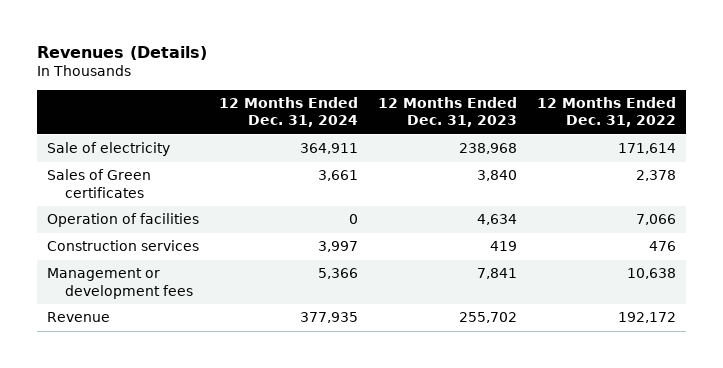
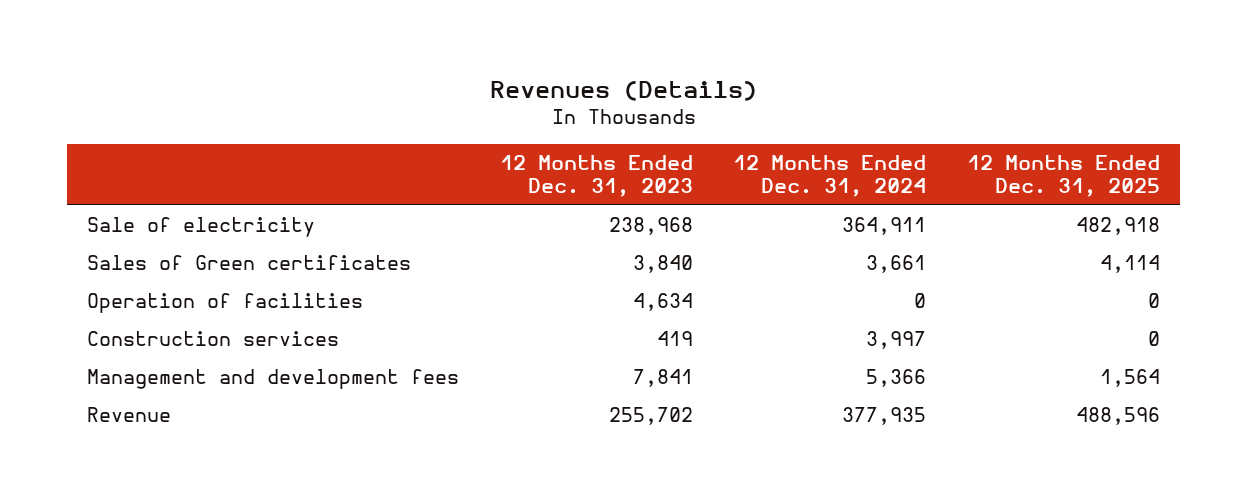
[537,96,677,128] 12 Months Ended Dec. 31, 2022 -> none
none -> [966,155,1160,198] 12 Months Ended Dec. 31, 2025
[46,268,193,299] Management or development fees -> [87,369,460,390] Management and development fees

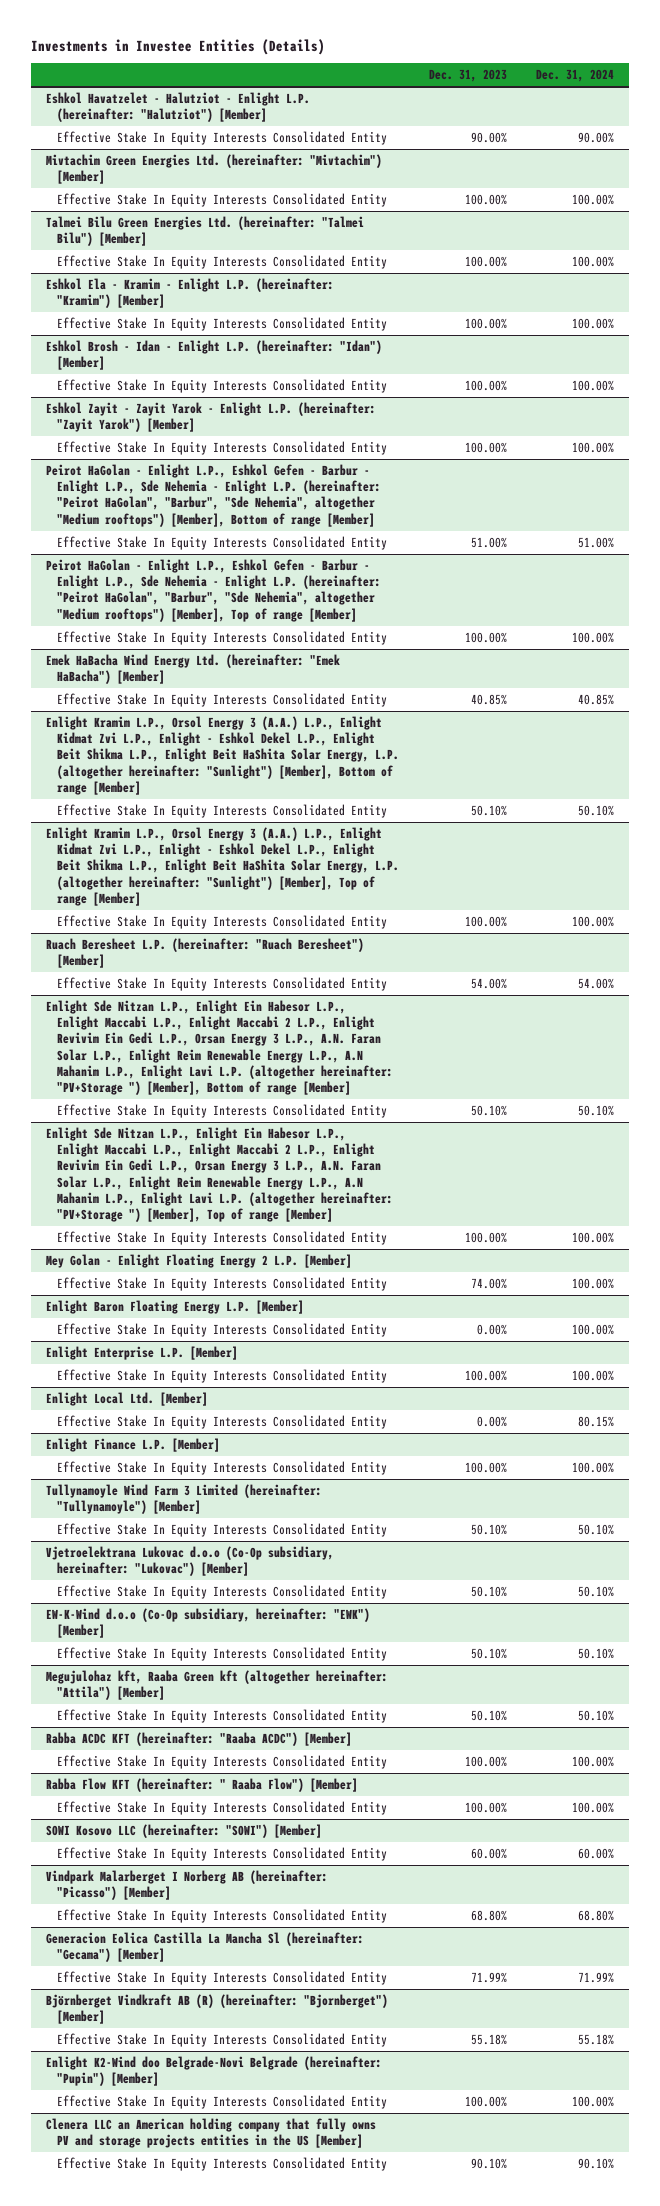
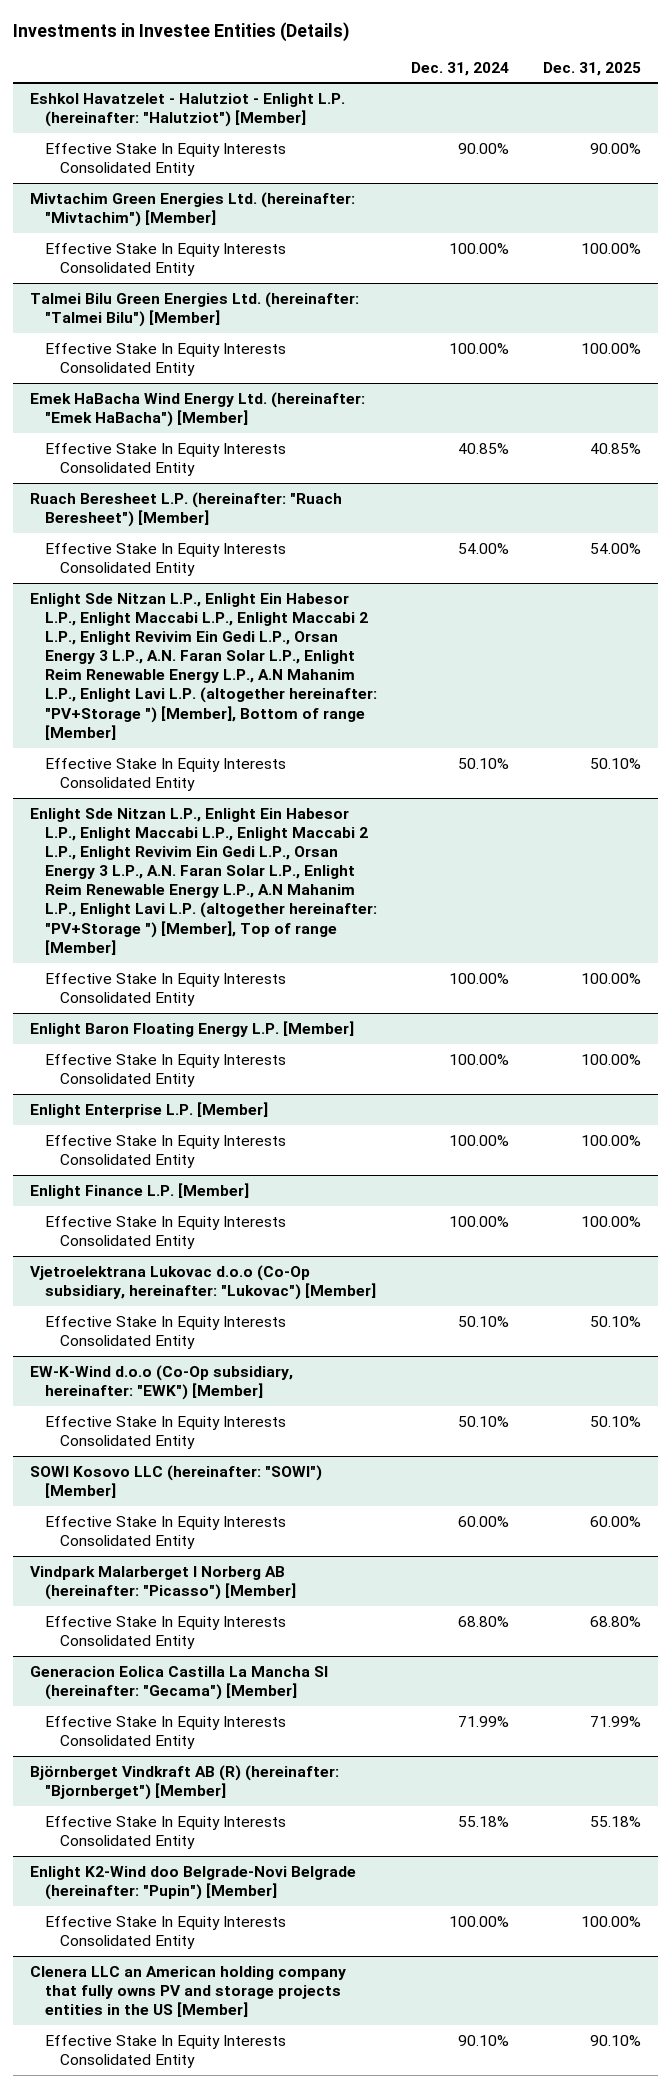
[428,69,507,83] Dec. 31, 2023 -> none
none -> [542,61,641,76] Dec. 31, 2025
[45,277,334,309] Eshkol Ela - Kramim - Enlight L.P. (hereinafter: "Kramim") [Member] -> none
[57,316,388,331] Effective Stake In Equity Interests Consolidated Entity -> none
[45,339,382,371] Eshkol Brosh - Idan - Enlight L.P. (hereinafter: "Idan") [Member] -> none
[57,378,388,393] Effective Stake In Equity Interests Consolidated Entity -> none
[45,401,376,433] Eshkol Zayit - Zayit Yarok - Enlight L.P. (hereinafter: "Zayit Yarok") [Member] -> none
[57,440,388,455] Effective Stake In Equity Interests Consolidated Entity -> none
[45,463,382,527] Peirot HaGolan - Enlight L.P., Eshkol Gefen - Barbur - Enlight L.P., Sde Nehemia - Enlight L.P. (hereinafter: "Peirot HaGolan", "Barbur", "Sde Nehemia", altogether "Medium rooftops") [Member], Bottom of range [Member] -> none
[57,535,388,550] Effective Stake In Equity Interests Consolidated Entity -> none
[45,558,382,622] Peirot HaGolan - Enlight L.P., Eshkol Gefen - Barbur - Enlight L.P., Sde Nehemia - Enlight L.P. (hereinafter: "Peirot HaGolan", "Barbur", "Sde Nehemia", altogether "Medium rooftops") [Member], Top of range [Member] -> none
[57,630,388,645] Effective Stake In Equity Interests Consolidated Entity -> none
[45,715,400,796] Enlight Kramim L.P., Orsol Energy 3 (A.A.) L.P., Enlight Kidmat Zvi L.P., Enlight - Eshkol Dekel L.P., Enlight Beit Shikma L.P., Enlight Beit HaShita Solar Energy, L.P. (altogether hereinafter: "Sunlight") [Member], Bottom of range [Member] -> none
[57,803,388,818] Effective Stake In Equity Interests Consolidated Entity -> none
[45,826,400,907] Enlight Kramim L.P., Orsol Energy 3 (A.A.) L.P., Enlight Kidmat Zvi L.P., Enlight - Eshkol Dekel L.P., Enlight Beit Shikma L.P., Enlight Beit HaShita Solar Energy, L.P. (altogether hereinafter: "Sunlight") [Member], Top of range [Member] -> none
[57,914,388,929] Effective Stake In Equity Interests Consolidated Entity -> none
[45,1253,352,1268] Mey Golan - Enlight Floating Energy 2 L.P. [Member] -> none
[57,1276,388,1291] Effective Stake In Equity Interests Consolidated Entity -> none
[45,1391,208,1406] Enlight Local Ltd. [Member] -> none
[57,1414,388,1429] Effective Stake In Equity Interests Consolidated Entity -> none
[45,1483,322,1515] Tullynamoyle Wind Farm 3 Limited (hereinafter: "Tullynamoyle") [Member] -> none
[57,1522,388,1537] Effective Stake In Equity Interests Consolidated Entity -> none
[45,1669,388,1701] Megujulohaz kft, Raaba Green kft (altogether hereinafter: "Attila") [Member] -> none
[57,1708,388,1723] Effective Stake In Equity Interests Consolidated Entity -> none
[45,1731,352,1746] Rabba ACDC KFT (hereinafter: "Raaba ACDC") [Member] -> none
[57,1754,388,1769] Effective Stake In Equity Interests Consolidated Entity -> none
[45,1777,358,1792] Rabba Flow KFT (hereinafter: " Raaba Flow") [Member] -> none
[57,1800,388,1815] Effective Stake In Equity Interests Consolidated Entity -> none

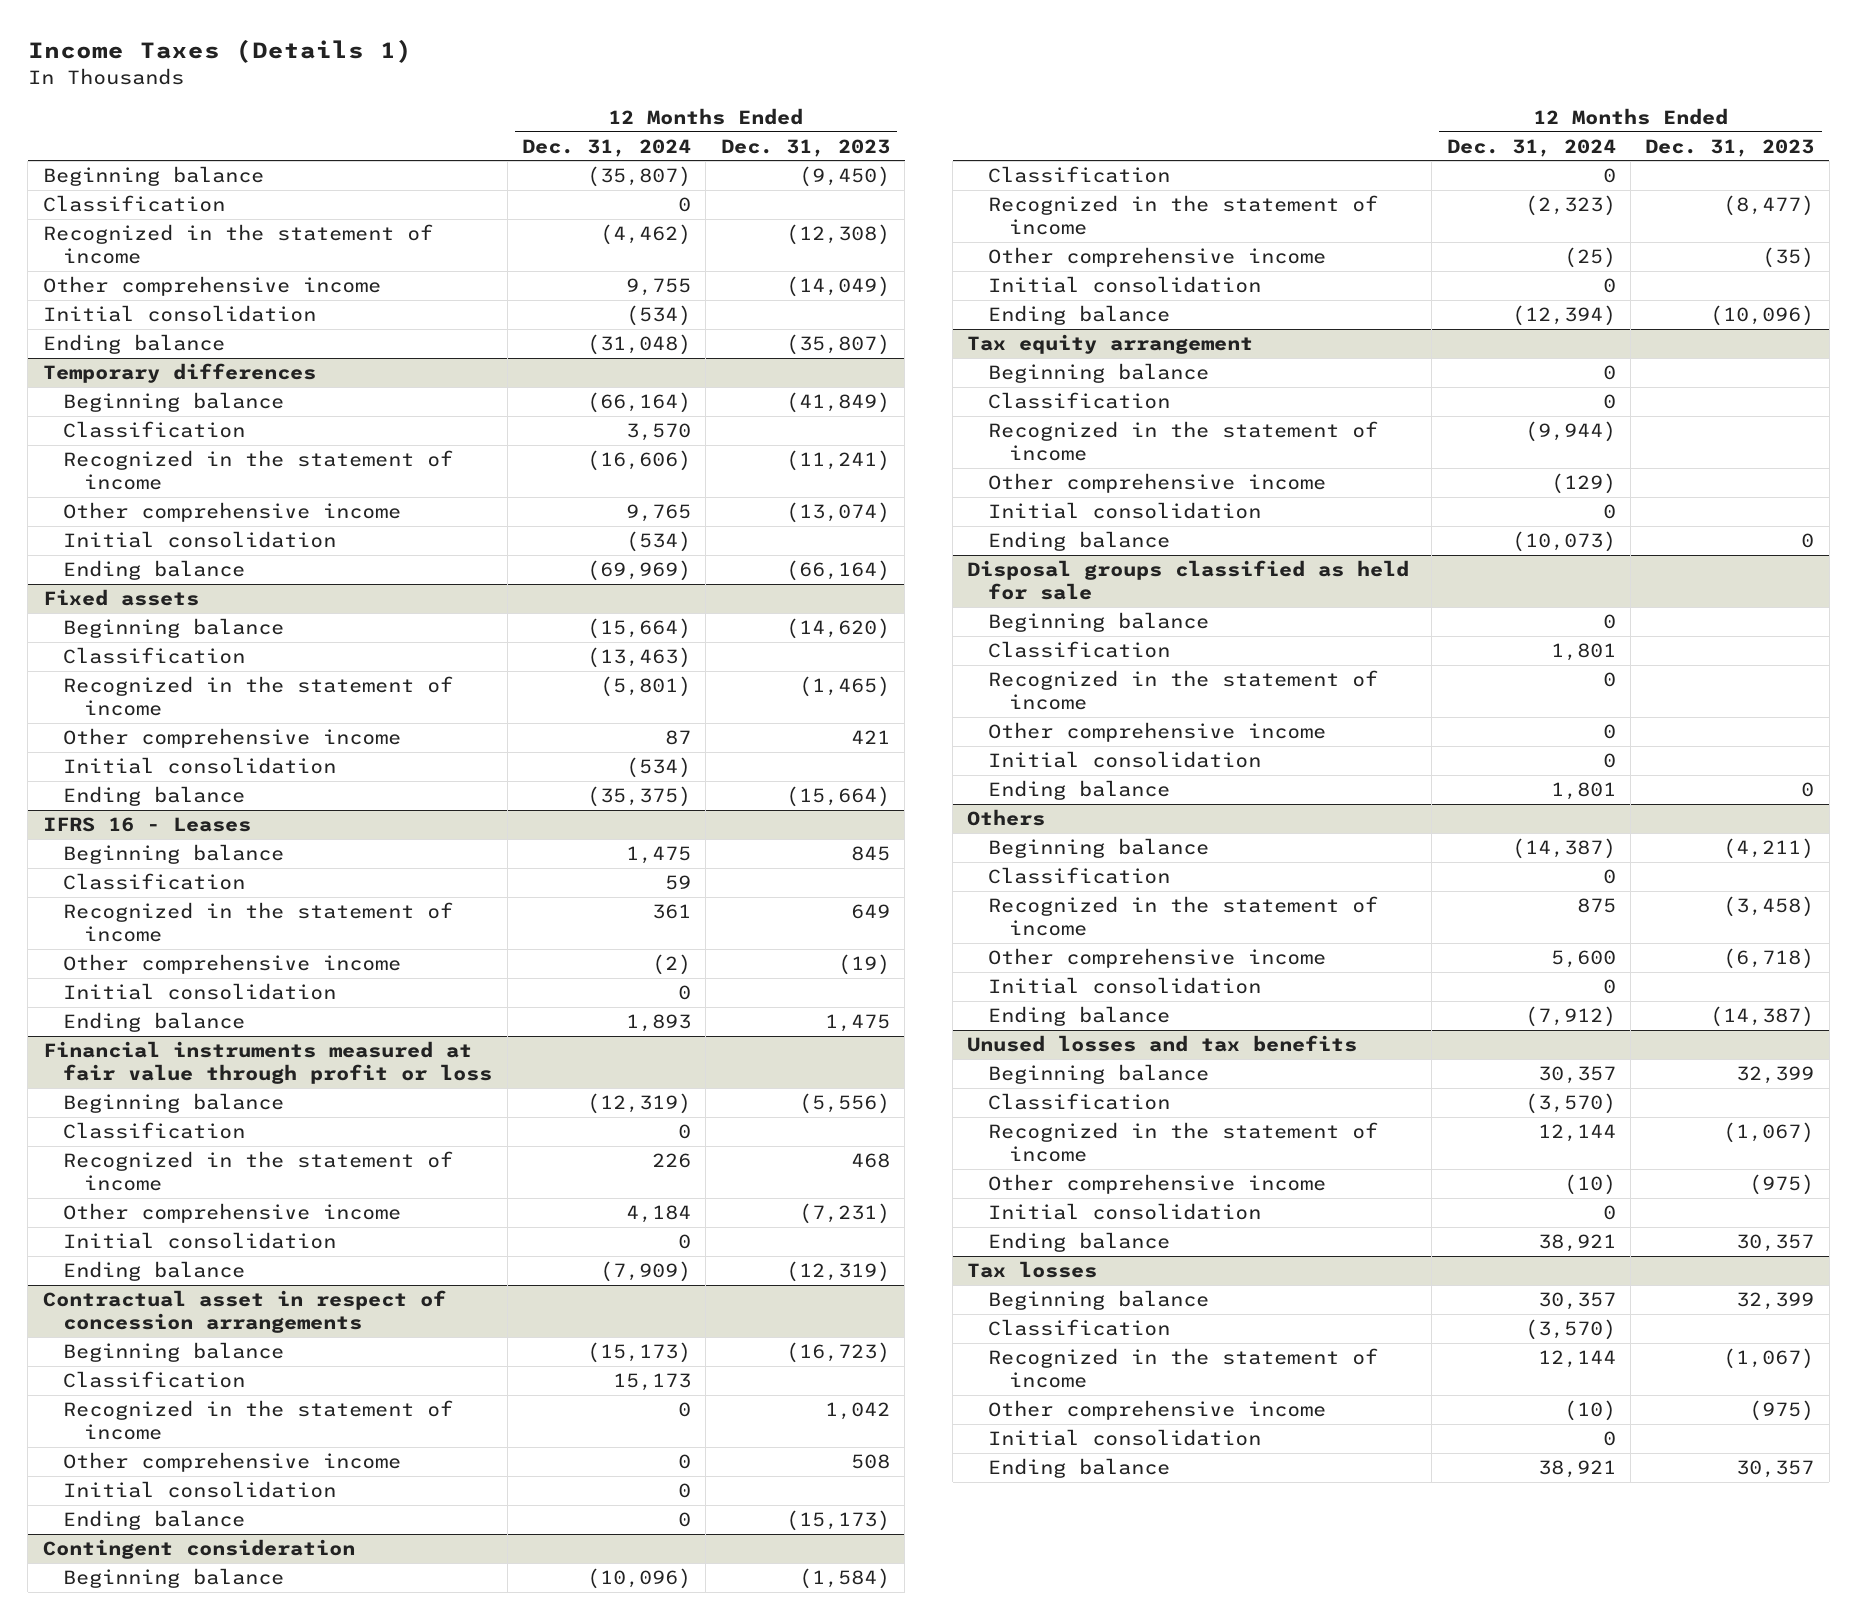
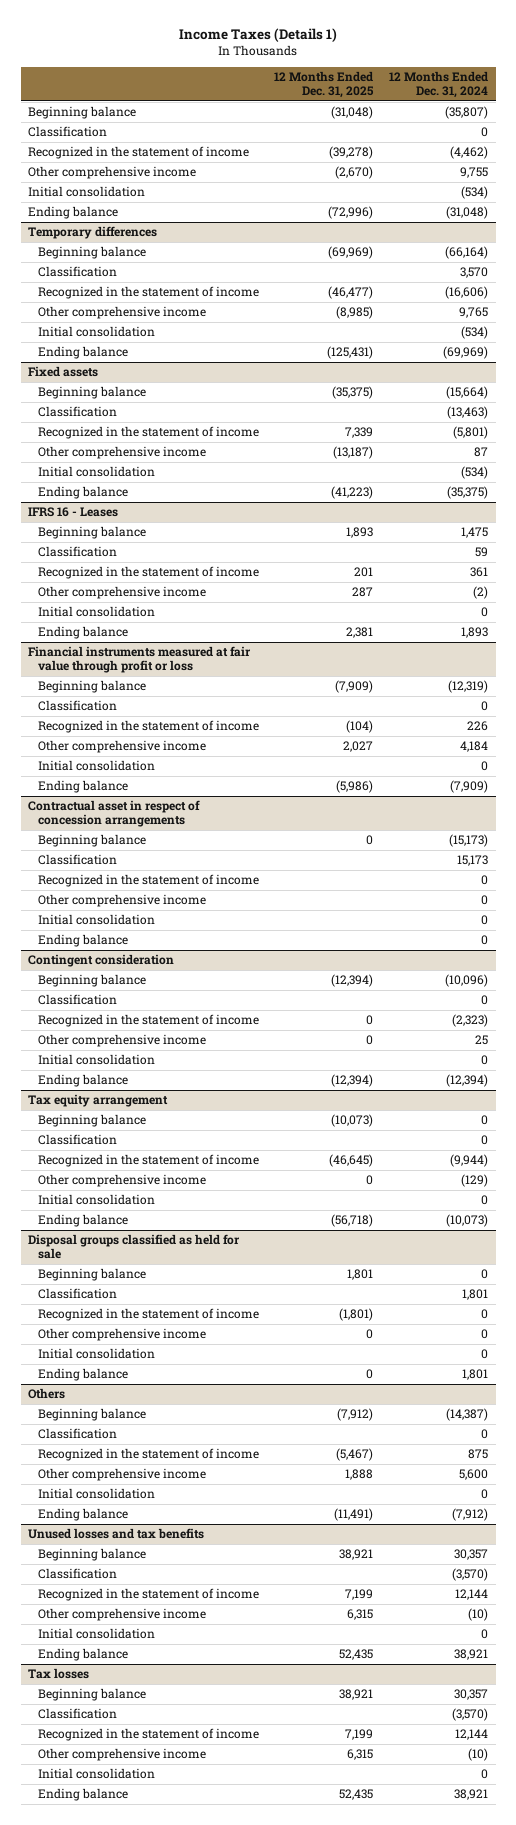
[720,138,890,157] Dec. 31, 2023 -> none
none -> [274,70,375,98] 12 Months Ended Dec. 31, 2025
[1563,247,1616,269] (25) -> [474,1035,488,1046] 25

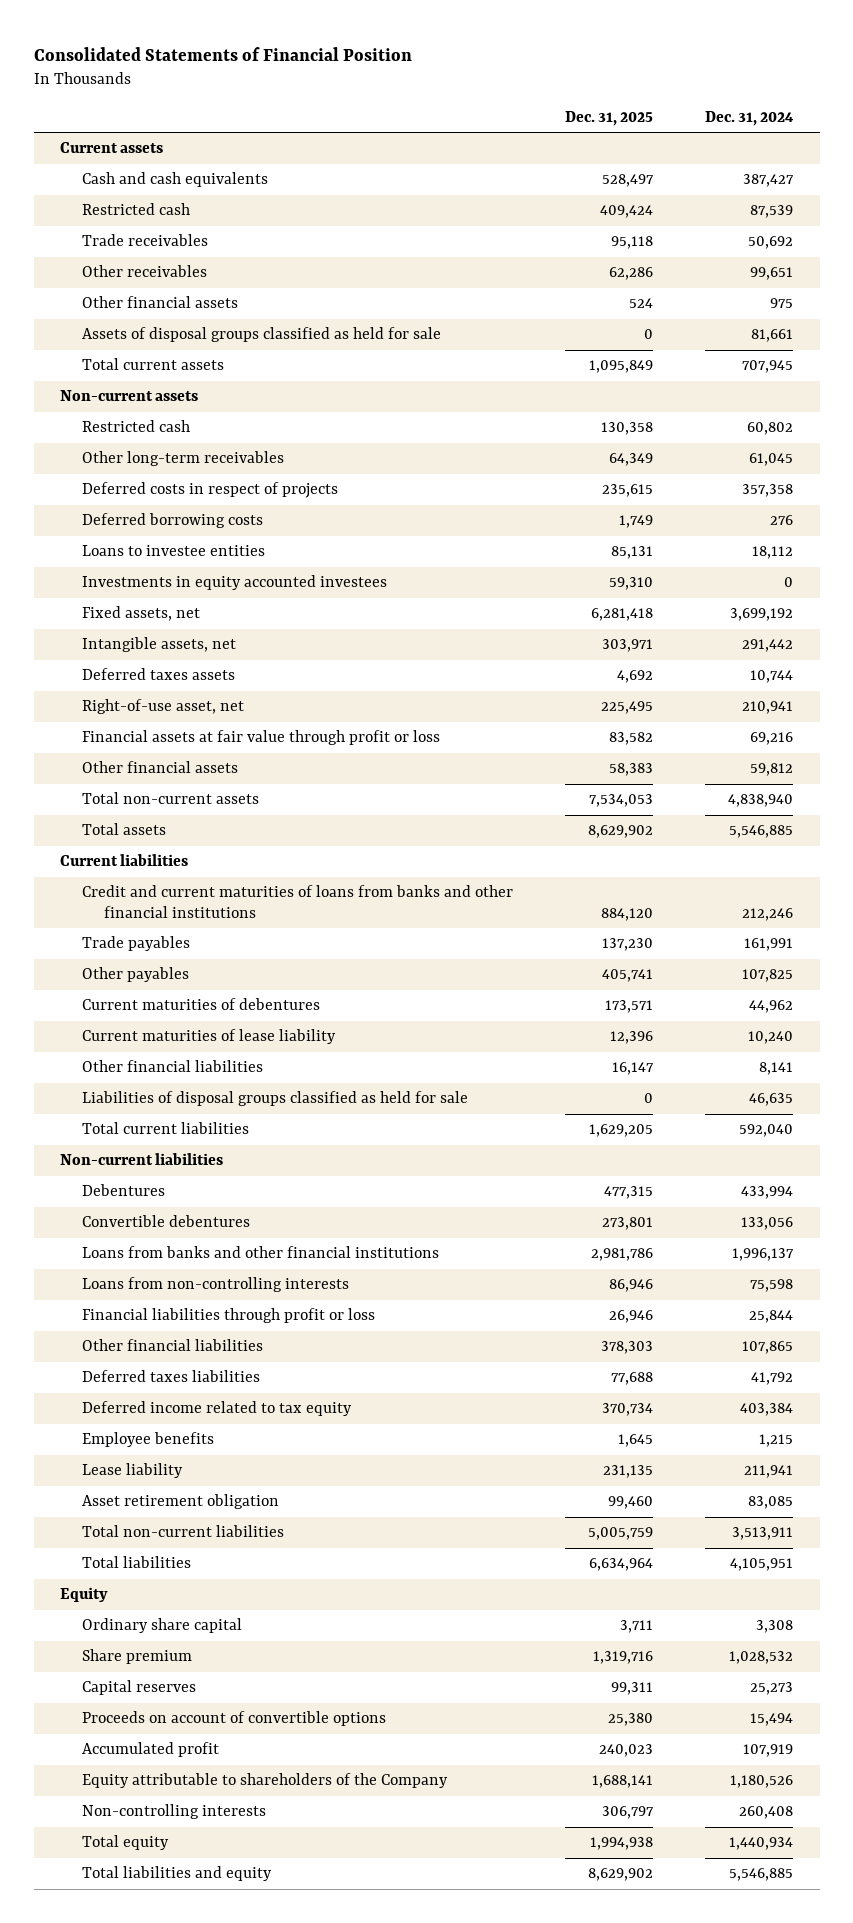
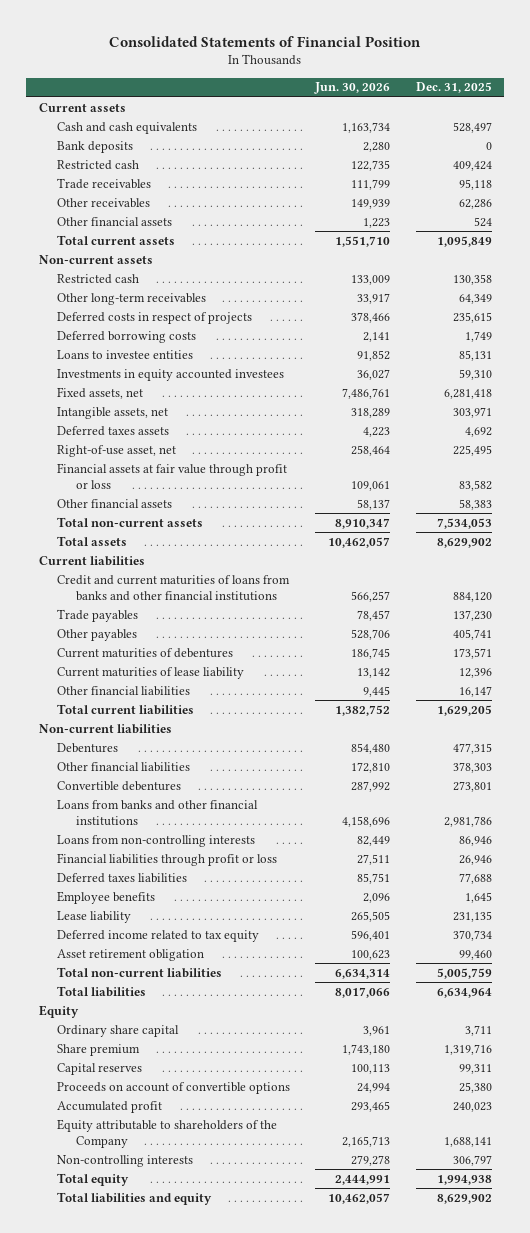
[705,111,795,127] Dec. 31, 2024 -> none
none -> [314,82,391,95] Jun. 30, 2026
none -> [57,140,134,153] Bank deposits
[81,327,441,343] Assets of disposal groups classified as held for sale -> none
[81,1091,468,1107] Liabilities of disposal groups classified as held for sale -> none
[81,1339,263,1352] Other financial liabilities -> [57,761,191,772] Other financial liabilities
[81,1401,352,1417] Deferred income related to tax equity -> [57,929,260,942] Deferred income related to tax equity

